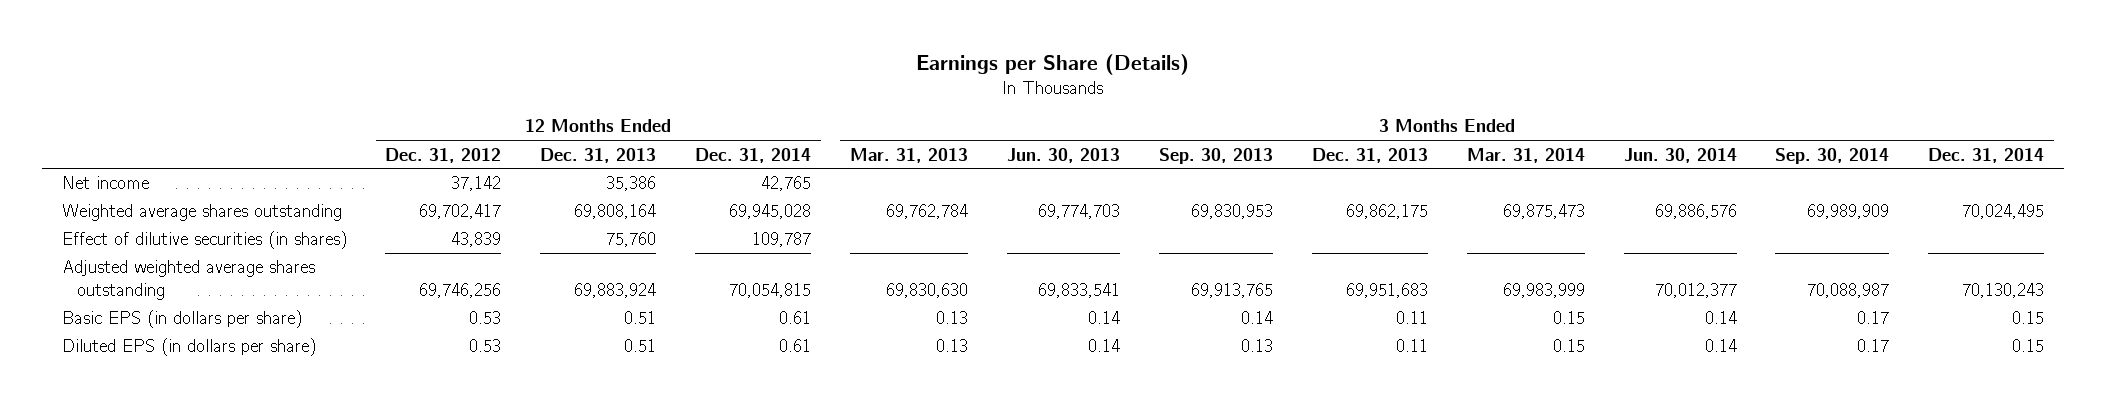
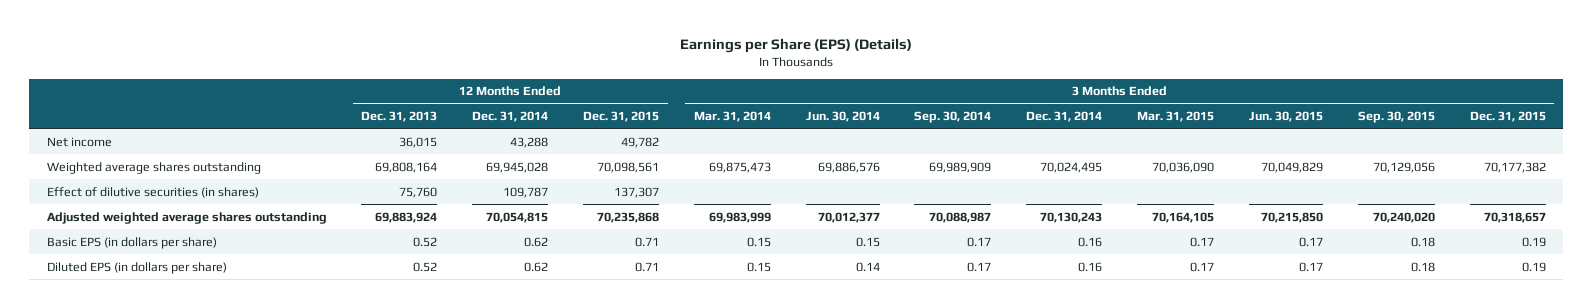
[915,53,1189,75] Earnings per Share (Details) -> [680,37,913,53] Earnings per Share (EPS) (Details)
[385,147,502,163] Dec. 31, 2012 -> none
[850,147,969,163] Mar. 31, 2013 -> none
[1007,147,1121,163] Jun. 30, 2013 -> none
[1158,147,1273,164] Sep. 30, 2013 -> none
[1311,147,1428,163] Dec. 31, 2013 -> none
none -> [583,111,660,123] Dec. 31, 2015
none -> [1137,111,1215,123] Mar. 31, 2015
none -> [1248,111,1323,123] Jun. 30, 2015
none -> [1357,111,1435,124] Sep. 30, 2015
none -> [1469,111,1546,123] Dec. 31, 2015
[606,176,657,192] 35,386 -> [399,136,438,148] 36,015
[761,176,812,192] 42,765 -> [510,136,549,148] 43,288
[624,311,657,325] 0.51 -> [413,236,438,247] 0.52
[779,311,812,325] 0.61 -> [524,236,549,247] 0.62
[1704,311,1737,325] 0.14 -> [855,236,880,247] 0.15
[2012,311,2045,325] 0.15 -> [1078,236,1103,247] 0.16
[624,339,657,353] 0.51 -> [413,261,438,272] 0.52
[779,339,812,353] 0.61 -> [524,261,549,272] 0.62
[2012,339,2045,353] 0.15 -> [1078,261,1103,272] 0.16

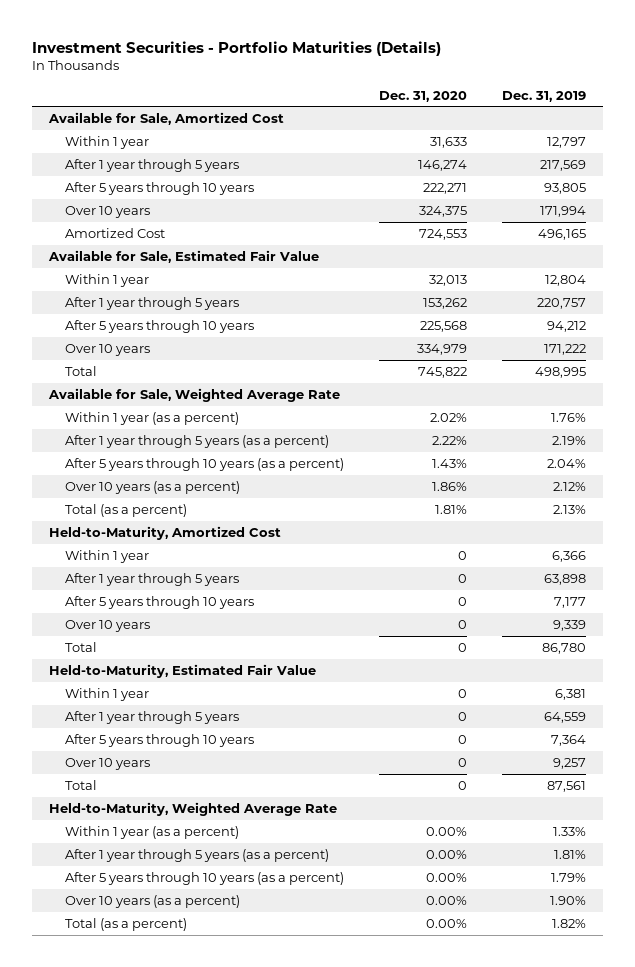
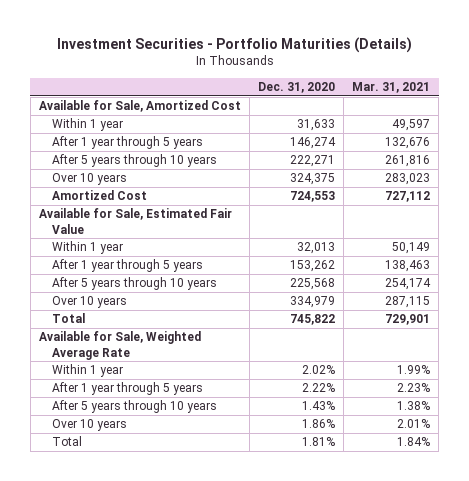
[501,90,586,102] Dec. 31, 2019 -> none
none -> [352,82,431,94] Mar. 31, 2021
[49,525,282,540] Held-to-Maturity, Amortized Cost -> none
[65,549,150,563] Within 1 year -> none
[65,572,240,586] After 1 year through 5 years -> none
[65,595,255,609] After 5 years through 10 years -> none
[65,619,151,632] Over 10 years -> none
[65,641,98,652] Total -> none
[49,663,317,678] Held-to-Maturity, Estimated Fair Value -> none
[65,687,150,701] Within 1 year -> none
[65,710,240,724] After 1 year through 5 years -> none
[65,733,255,747] After 5 years through 10 years -> none
[65,757,151,770] Over 10 years -> none
[65,779,98,790] Total -> none
[49,801,338,816] Held-to-Maturity, Weighted Average Rate -> none
[65,825,240,839] Within 1 year (as a percent) -> none
[65,848,330,862] After 1 year through 5 years (as a percent) -> none
[65,871,345,885] After 5 years through 10 years (as a percent) -> none
[65,894,241,908] Over 10 years (as a percent) -> none
[65,917,188,931] Total (as a percent) -> none
[65,411,240,425] Within 1 year (as a percent) -> [52,364,124,378] Within 1 year
[65,434,330,448] After 1 year through 5 years (as a percent) -> [52,382,204,396] After 1 year through 5 years
[65,457,345,471] After 5 years through 10 years (as a percent) -> [52,400,218,414] After 5 years through 10 years
[65,480,241,494] Over 10 years (as a percent) -> [52,419,128,432] Over 10 years
[65,503,188,517] Total (as a percent) -> [52,436,83,447] Total

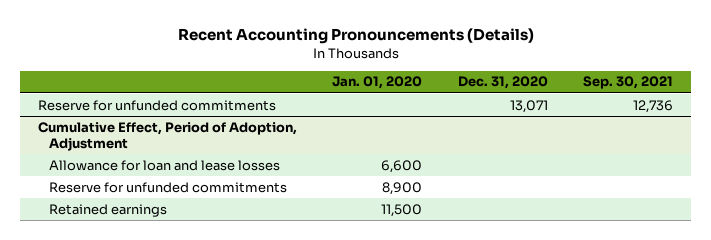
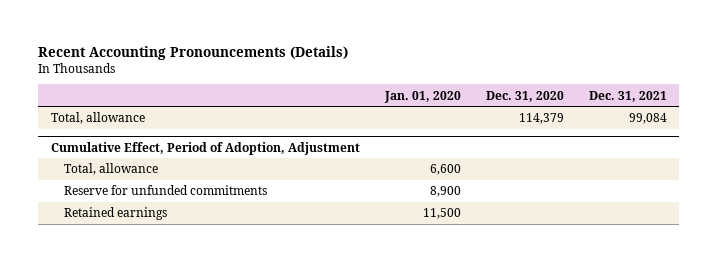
[583,76,674,90] Sep. 30, 2021 -> none
none -> [588,90,667,102] Dec. 31, 2021
[38,99,277,111] Reserve for unfunded commitments -> none
none -> [50,112,145,125] Total, allowance
[48,159,280,171] Allowance for loan and lease losses -> [63,163,158,176] Total, allowance

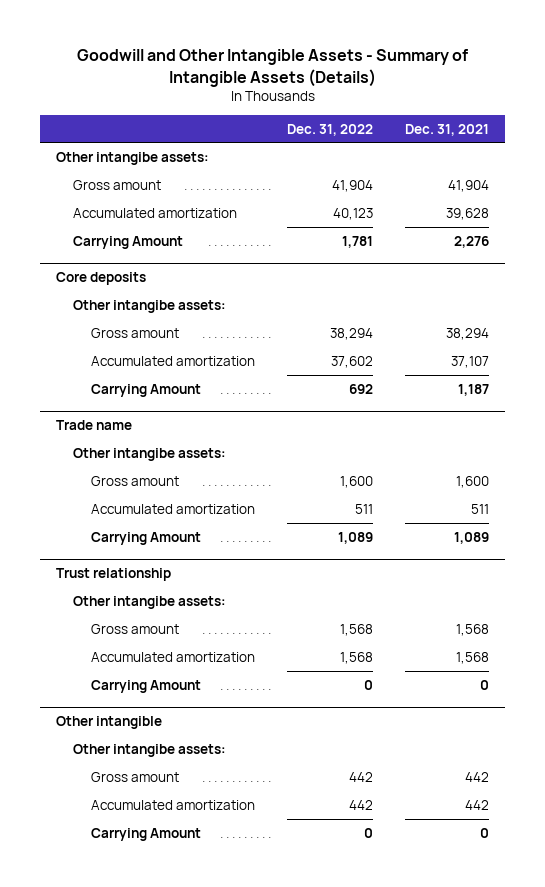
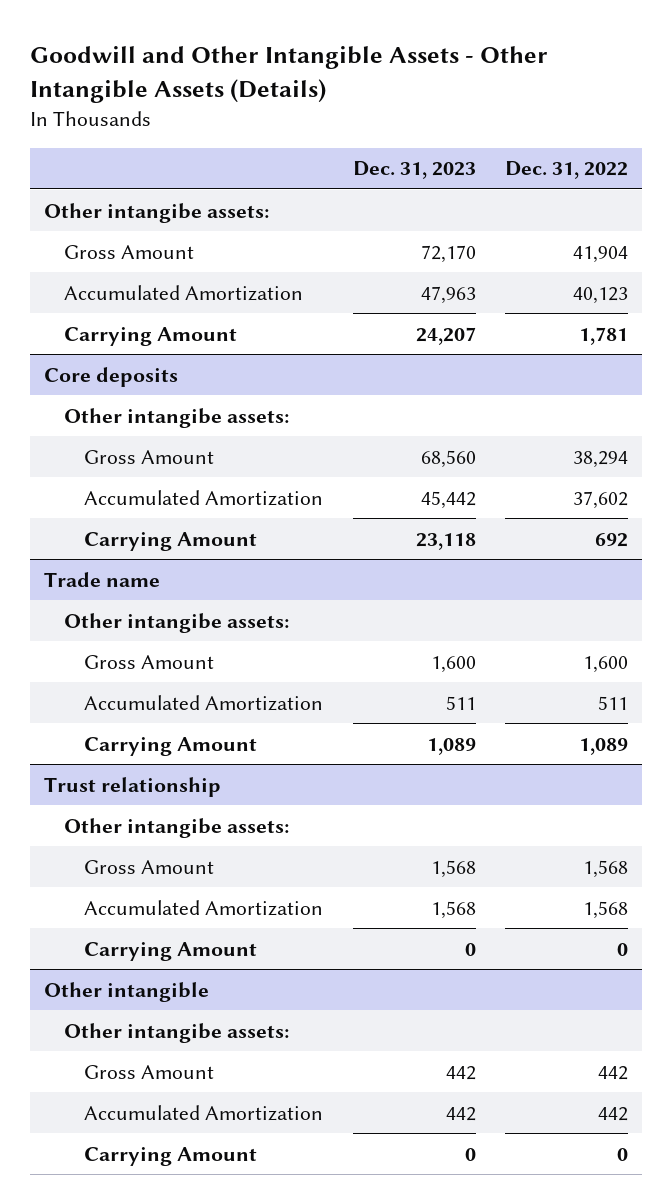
[76,49,468,87] Goodwill and Other Intangible Assets - Summary of Intangible Assets (Details) -> [29,46,548,103] Goodwill and Other Intangible Assets - Other Intangible Assets (Details)
[405,123,490,136] Dec. 31, 2021 -> none
none -> [352,161,476,180] Dec. 31, 2023
[73,179,162,190] Gross amount -> [64,244,195,259] Gross Amount
[73,207,238,218] Accumulated amortization -> [64,284,304,301] Accumulated Amortization
[90,327,179,338] Gross amount -> [84,449,215,464] Gross Amount
[90,355,255,366] Accumulated amortization -> [84,489,324,506] Accumulated Amortization
[90,475,179,486] Gross amount -> [84,654,215,669] Gross Amount
[90,503,255,514] Accumulated amortization -> [84,694,324,711] Accumulated Amortization
[90,623,179,634] Gross amount -> [84,859,215,874] Gross Amount
[90,651,255,662] Accumulated amortization -> [84,899,324,916] Accumulated Amortization
[90,771,179,782] Gross amount -> [84,1064,215,1079] Gross Amount
[90,799,255,810] Accumulated amortization -> [84,1104,324,1121] Accumulated Amortization

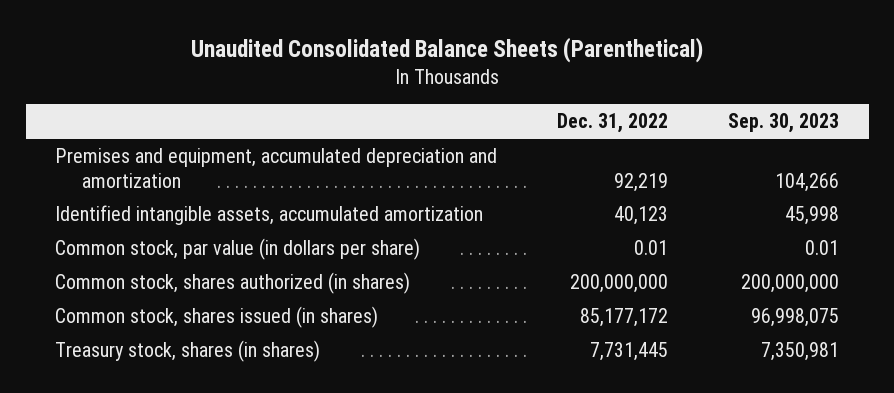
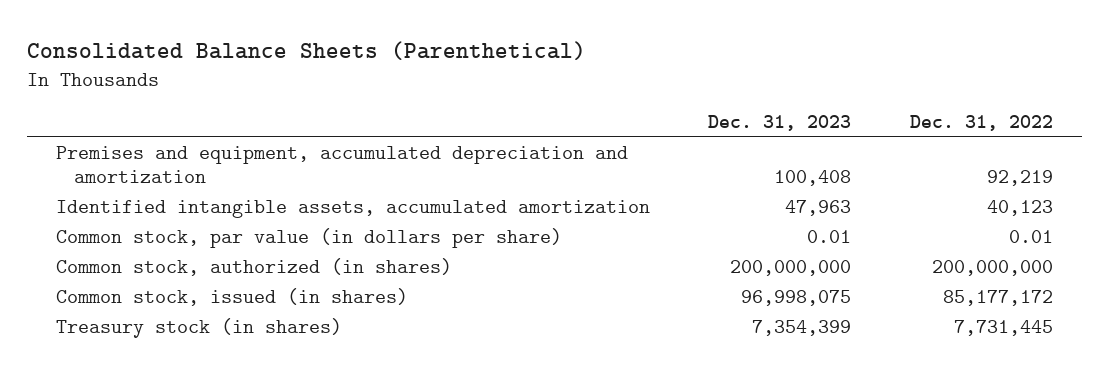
[191,36,704,63] Unaudited Consolidated Balance Sheets (Parenthetical) -> [26,41,586,61] Consolidated Balance Sheets (Parenthetical)
[727,113,839,134] Sep. 30, 2023 -> none
none -> [708,115,852,132] Dec. 31, 2023
[55,272,411,295] Common stock, shares authorized (in shares) -> [55,258,452,277] Common stock, authorized (in shares)
[55,306,379,329] Common stock, shares issued (in shares) -> [55,288,408,307] Common stock, issued (in shares)
[55,340,321,363] Treasury stock, shares (in shares) -> [55,318,342,339] Treasury stock (in shares)

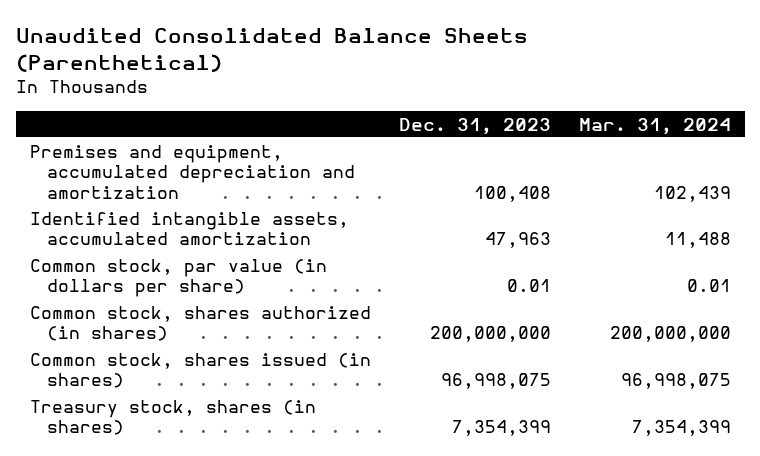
[26,41,586,61] Consolidated Balance Sheets (Parenthetical) -> [15,27,528,72] Unaudited Consolidated Balance Sheets (Parenthetical)
[909,115,1053,132] Dec. 31, 2022 -> none
none -> [578,117,731,135] Mar. 31, 2024
[55,258,452,277] Common stock, authorized (in shares) -> [29,305,371,342] Common stock, shares authorized (in shares)
[55,288,408,307] Common stock, issued (in shares) -> [29,352,371,389] Common stock, shares issued (in shares)
[55,318,342,339] Treasury stock (in shares) -> [29,399,316,436] Treasury stock, shares (in shares)

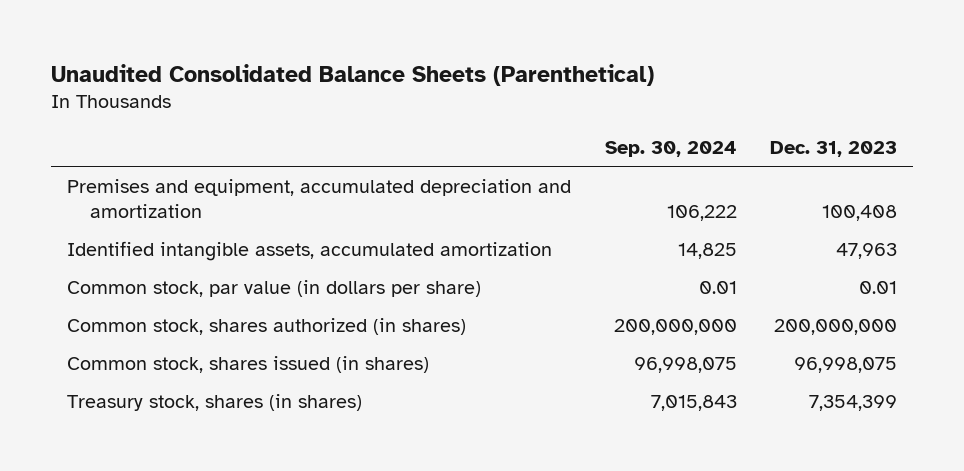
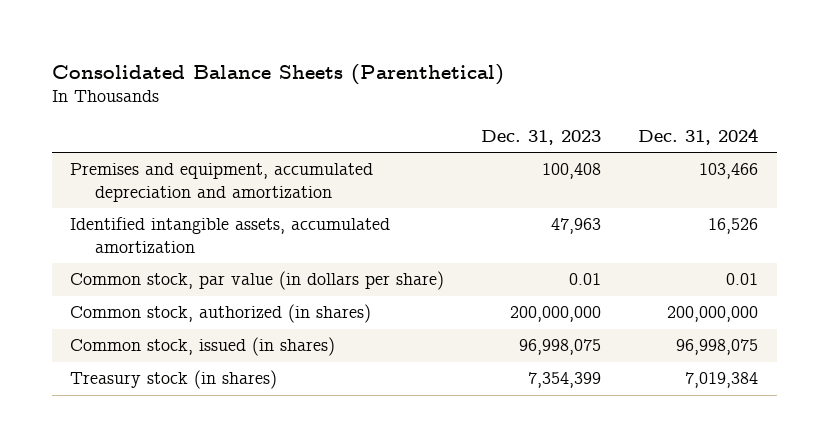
[50,63,654,86] Unaudited Consolidated Balance Sheets (Parenthetical) -> [51,63,504,85] Consolidated Balance Sheets (Parenthetical)
[604,140,737,157] Sep. 30, 2024 -> none
none -> [638,128,759,146] Dec. 31, 2024
[67,317,467,335] Common stock, shares authorized (in shares) -> [70,304,372,324] Common stock, authorized (in shares)
[67,355,430,373] Common stock, shares issued (in shares) -> [70,337,336,357] Common stock, issued (in shares)
[67,393,363,411] Treasury stock, shares (in shares) -> [70,370,278,390] Treasury stock (in shares)

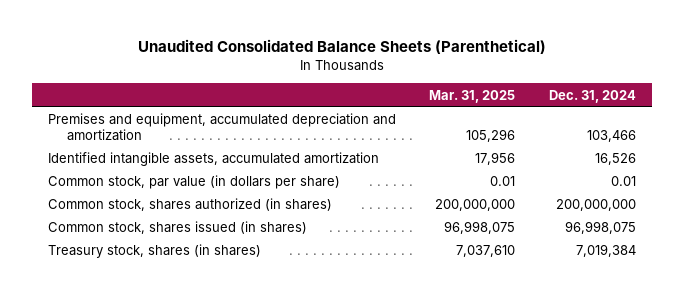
[51,63,504,85] Consolidated Balance Sheets (Parenthetical) -> [137,39,546,55] Unaudited Consolidated Balance Sheets (Parenthetical)
[481,130,602,146] Dec. 31, 2023 -> none
none -> [429,89,516,103] Mar. 31, 2025
[70,304,372,324] Common stock, authorized (in shares) -> [48,198,333,212] Common stock, shares authorized (in shares)
[70,337,336,357] Common stock, issued (in shares) -> [48,221,308,235] Common stock, shares issued (in shares)
[70,370,278,390] Treasury stock (in shares) -> [48,244,262,259] Treasury stock, shares (in shares)

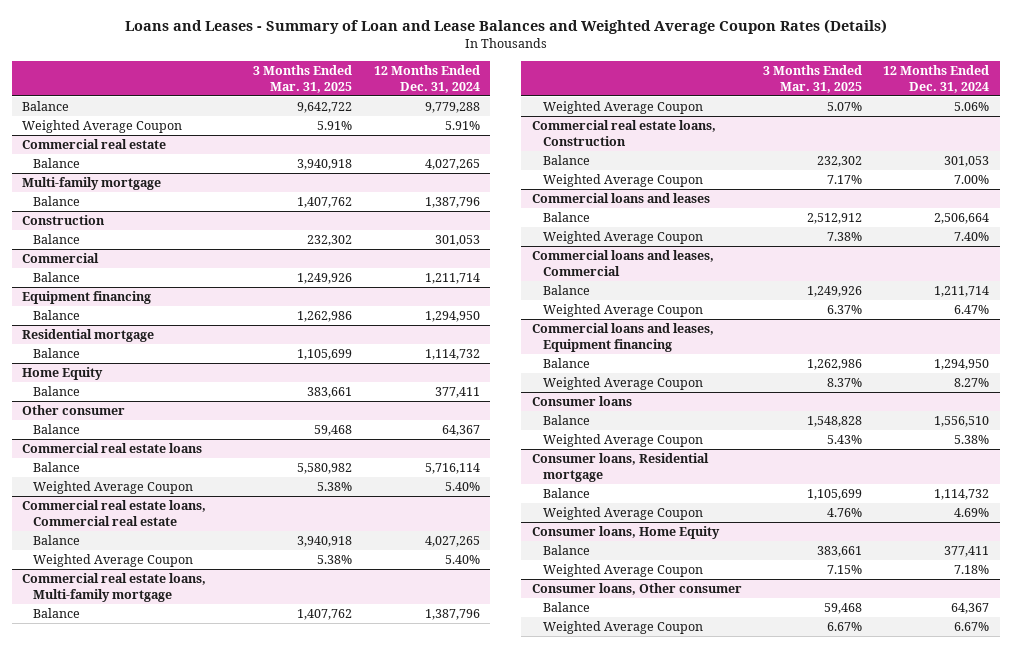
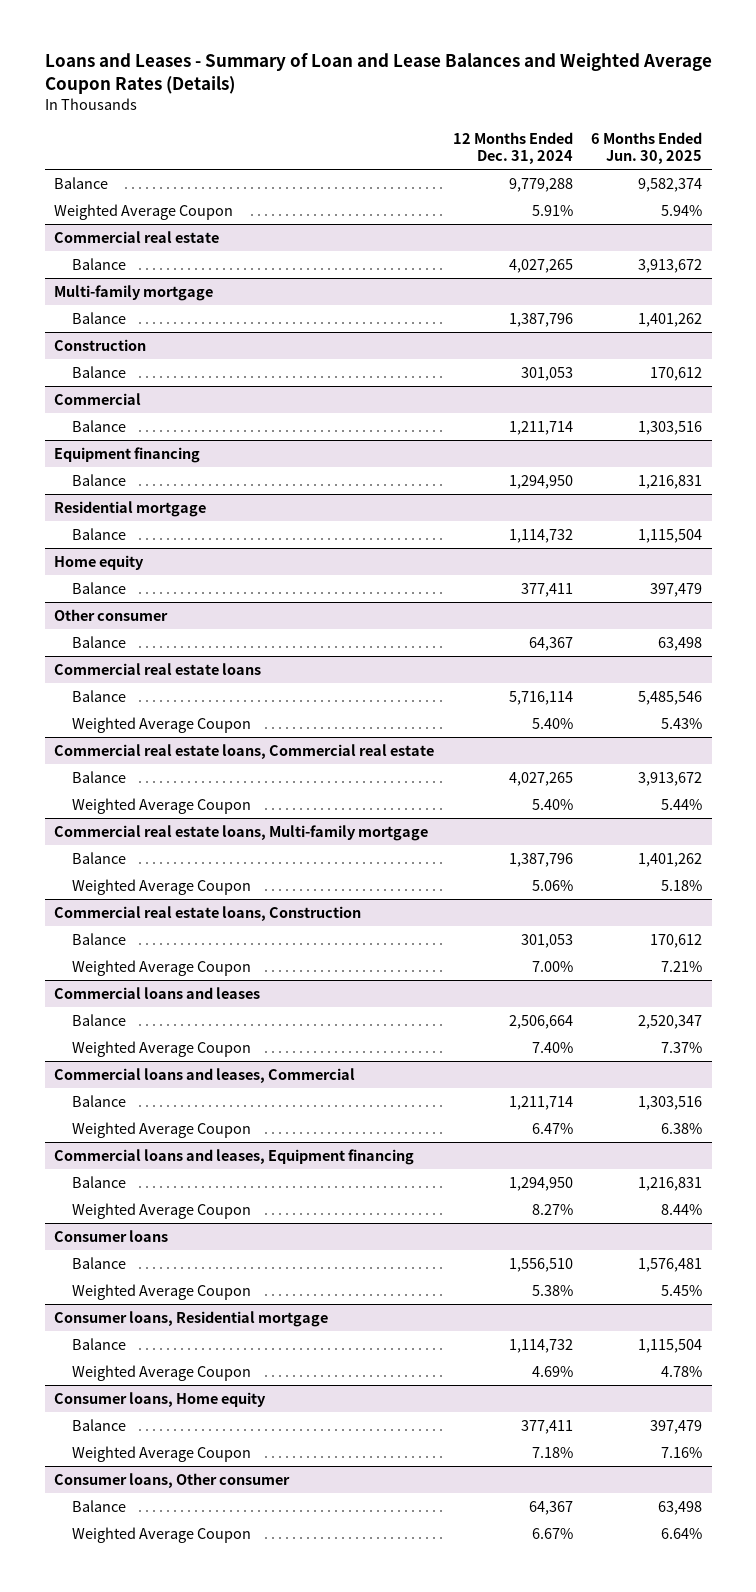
[253,64,353,93] 3 Months Ended Mar. 31, 2025 -> none
none -> [591,131,703,165] 6 Months Ended Jun. 30, 2025
[22,367,104,381] Home Equity -> [54,554,145,570] Home equity
[531,526,720,540] Consumer loans, Home Equity -> [54,1391,267,1407] Consumer loans, Home equity

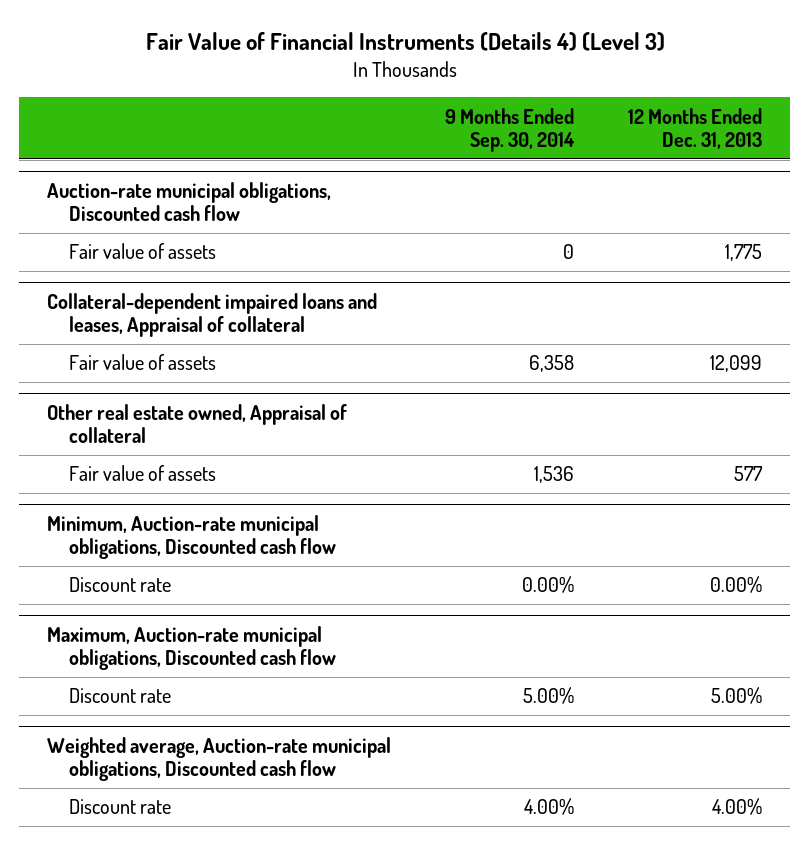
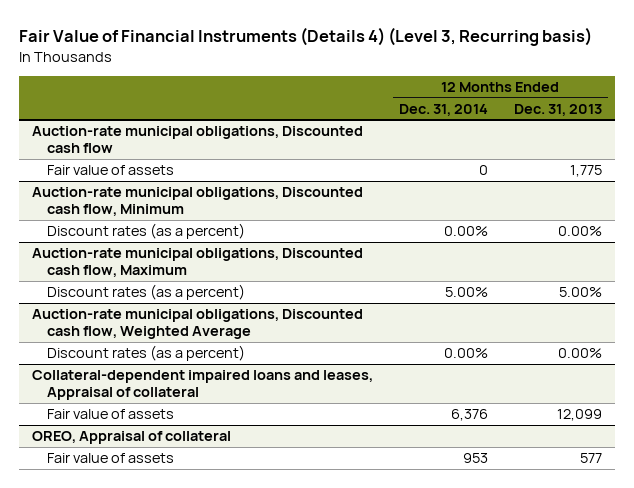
[145,32,665,52] Fair Value of Financial Instruments (Details 4) (Level 3) -> [19,27,593,47] Fair Value of Financial Instruments (Details 4) (Level 3, Recurring basis)
[445,107,576,153] 9 Months Ended Sep. 30, 2014 -> none
none -> [399,103,489,116] Dec. 31, 2014
none -> [32,187,364,217] Auction-rate municipal obligations, Discounted cash flow, Minimum
none -> [46,223,245,240] Discount rates (as a percent)
none -> [32,248,364,278] Auction-rate municipal obligations, Discounted cash flow, Maximum
none -> [46,284,245,301] Discount rates (as a percent)
none -> [32,309,364,340] Auction-rate municipal obligations, Discounted cash flow, Weighted Average
none -> [46,345,245,362] Discount rates (as a percent)
[46,403,347,444] Other real estate owned, Appraisal of collateral -> none
none -> [32,431,232,445] OREO, Appraisal of collateral
[46,514,337,560] Minimum, Auction-rate municipal obligations, Discounted cash flow -> none
[69,577,172,593] Discount rate -> none
[46,625,337,671] Maximum, Auction-rate municipal obligations, Discounted cash flow -> none
[69,688,172,704] Discount rate -> none
[46,736,391,782] Weighted average, Auction-rate municipal obligations, Discounted cash flow -> none
[69,799,172,815] Discount rate -> none

